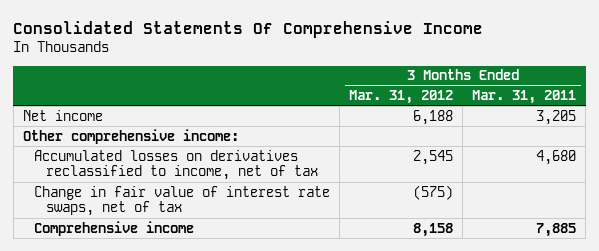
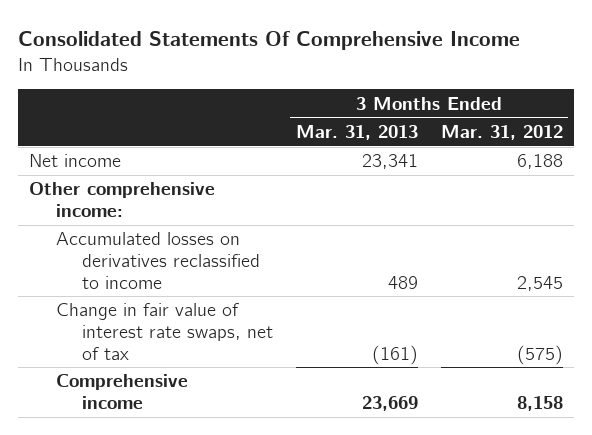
[472,90,577,105] Mar. 31, 2011 -> none
none -> [296,124,419,140] Mar. 31, 2013
[34,149,319,181] Accumulated losses on derivatives reclassified to income, net of tax -> [55,232,261,289] Accumulated losses on derivatives reclassified to income

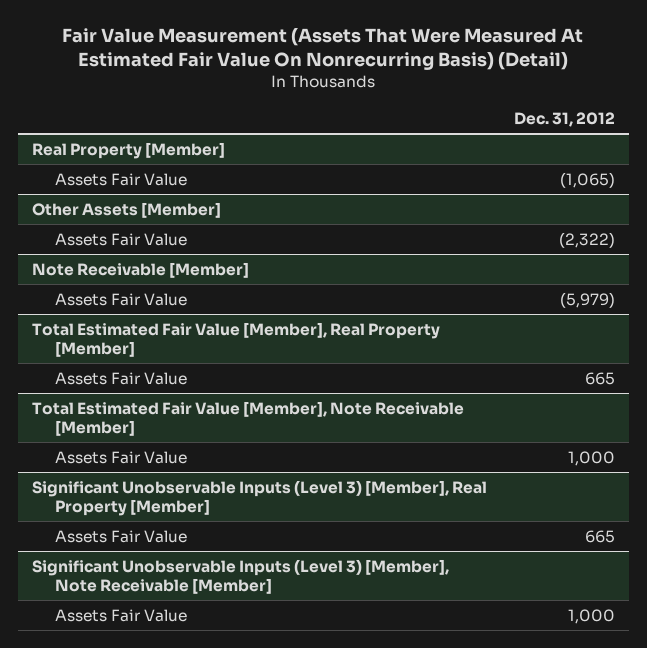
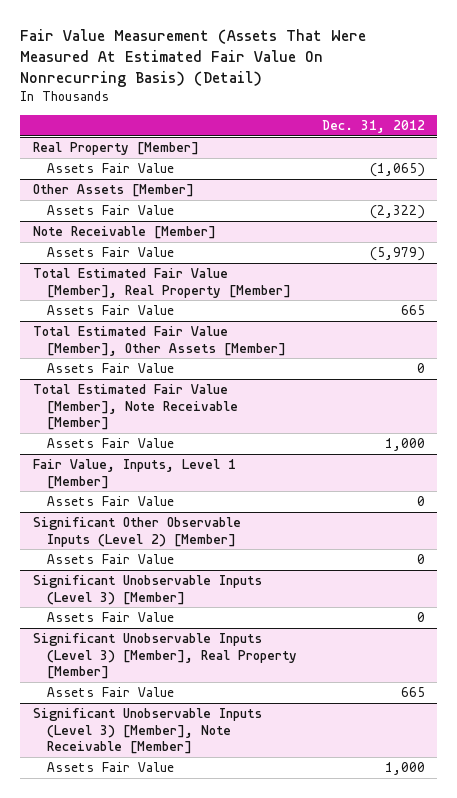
none -> [32,326,286,356] Total Estimated Fair Value [Member], Other Assets [Member]
none -> [46,363,174,374] Assets Fair Value
none -> [32,459,236,489] Fair Value, Inputs, Level 1 [Member]
none -> [46,496,174,507] Assets Fair Value
none -> [32,517,241,547] Significant Other Observable Inputs (Level 2) [Member]
none -> [46,554,174,565] Assets Fair Value
none -> [32,575,262,605] Significant Unobservable Inputs (Level 3) [Member]
none -> [46,612,174,623] Assets Fair Value

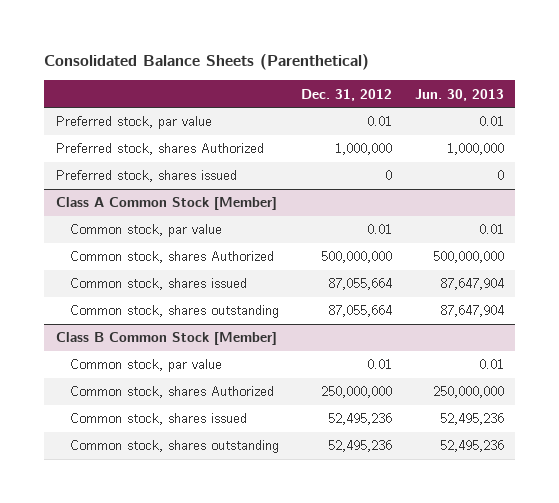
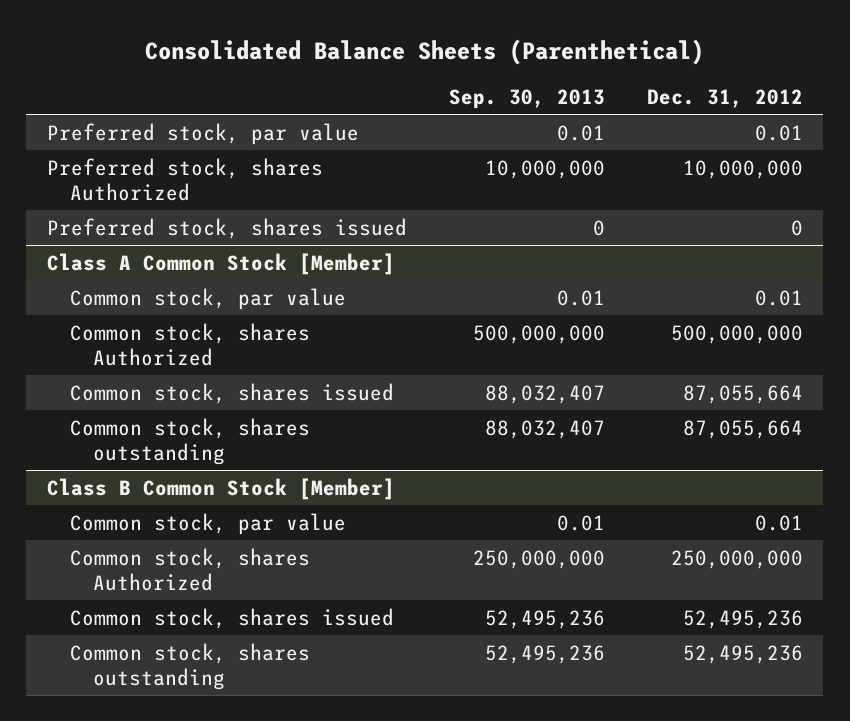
[414,88,504,101] Jun. 30, 2013 -> none
none -> [448,88,605,109] Sep. 30, 2013
[335,143,393,156] 1,000,000 -> [682,159,803,179] 10,000,000

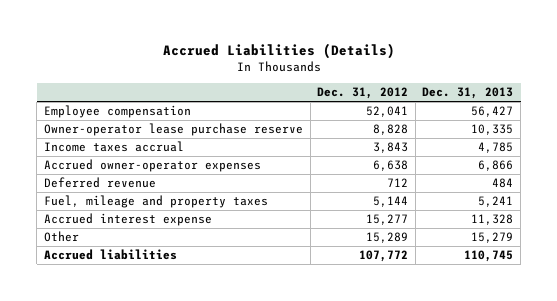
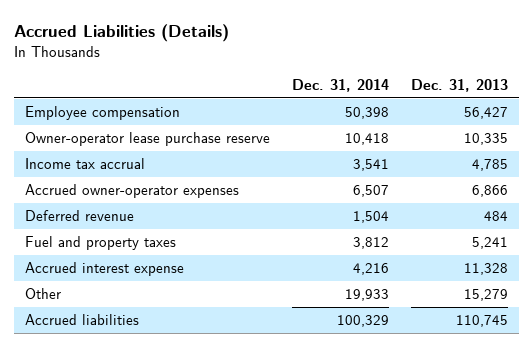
[317,87,409,100] Dec. 31, 2012 -> none
none -> [291,78,389,92] Dec. 31, 2014
[43,141,184,153] Income taxes accrual -> [24,158,145,170] Income tax accrual
[43,195,268,209] Fuel, mileage and property taxes -> [24,236,176,251] Fuel and property taxes

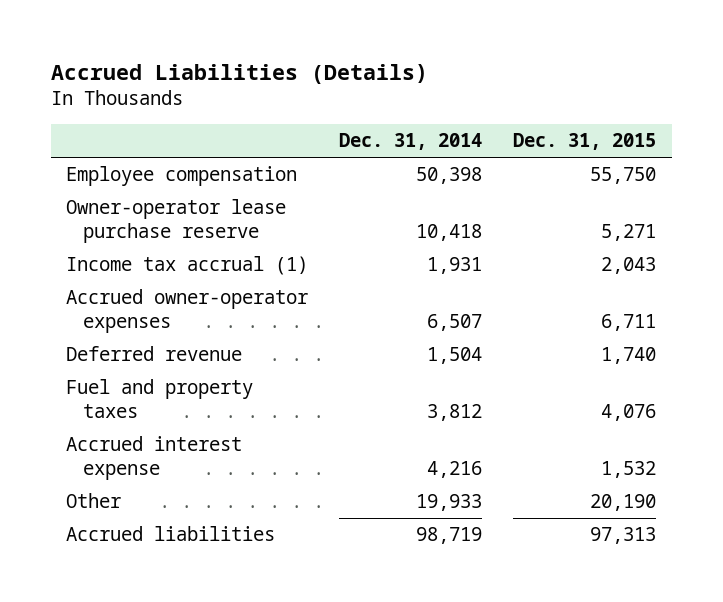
[410,78,508,92] Dec. 31, 2013 -> none
none -> [513,133,657,151] Dec. 31, 2015
[24,158,145,170] Income tax accrual -> [66,256,309,276] Income tax accrual (1)
[352,159,389,172] 3,541 -> [427,257,483,275] 1,931
[336,315,389,328] 100,329 -> [416,527,483,545] 98,719

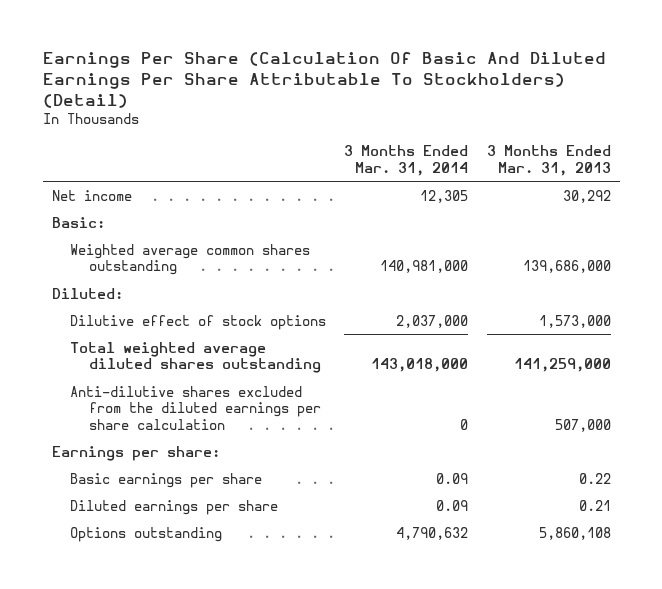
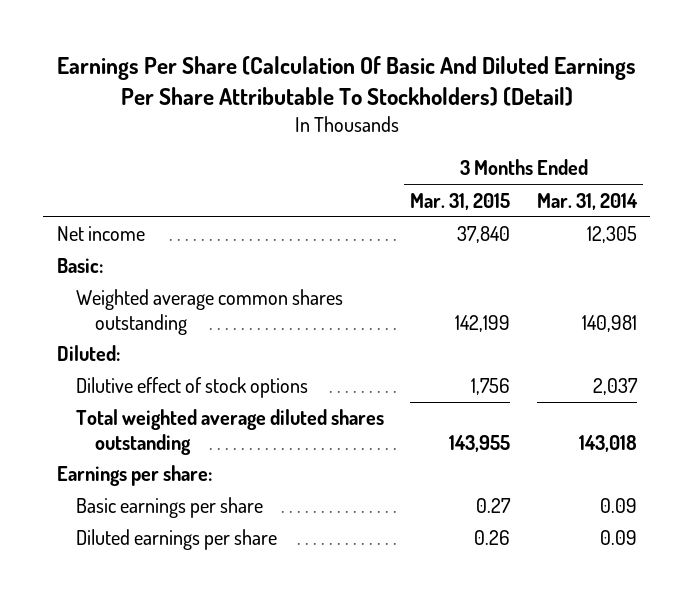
[486,145,611,176] 3 Months Ended Mar. 31, 2013 -> none
none -> [410,192,511,210] Mar. 31, 2015
[380,260,469,274] 140,981,000 -> [581,314,637,332] 140,981
[70,385,321,430] Anti-dilutive shares excluded from the diluted earnings per share calculation -> none
[396,314,469,328] 2,037,000 -> [592,378,638,396] 2,037
[371,358,469,373] 143,018,000 -> [578,434,637,452] 143,018
[70,526,223,542] Options outstanding -> none

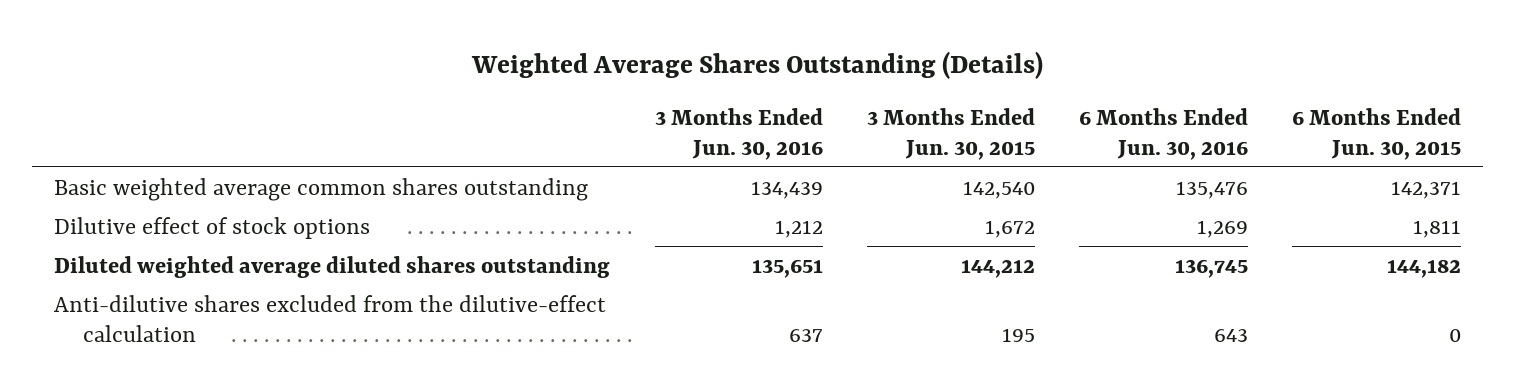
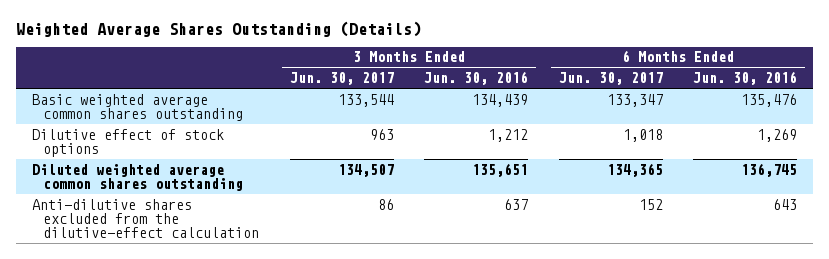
[866,108,1035,161] 3 Months Ended Jun. 30, 2015 -> none
[1292,108,1462,161] 6 Months Ended Jun. 30, 2015 -> none
none -> [289,72,394,86] Jun. 30, 2017
none -> [558,72,663,86] Jun. 30, 2017
[54,255,611,278] Diluted weighted average diluted shares outstanding -> [31,163,243,191] Diluted weighted average common shares outstanding

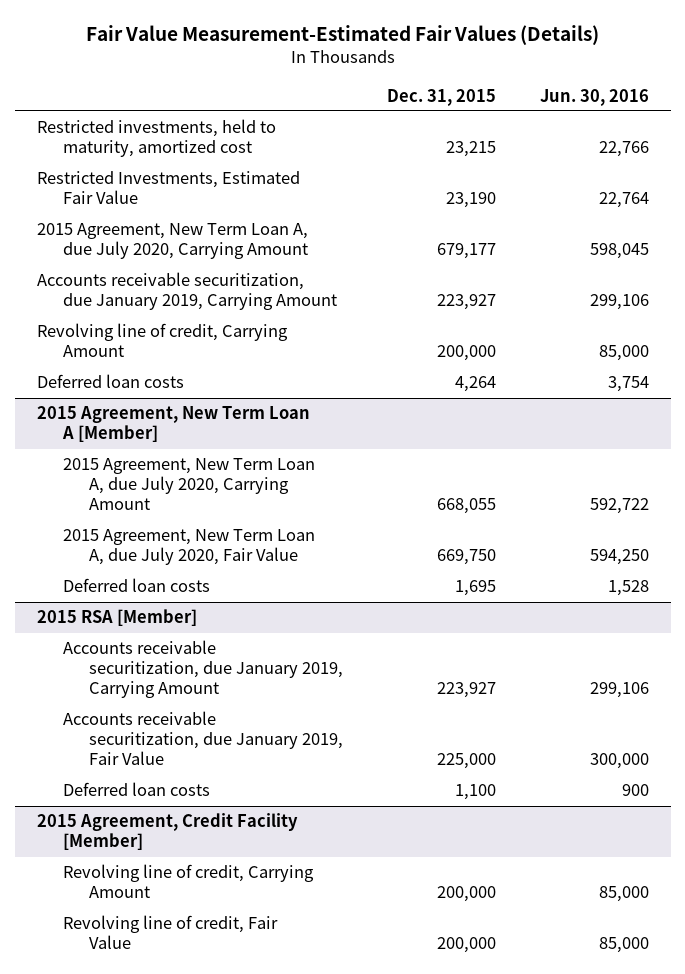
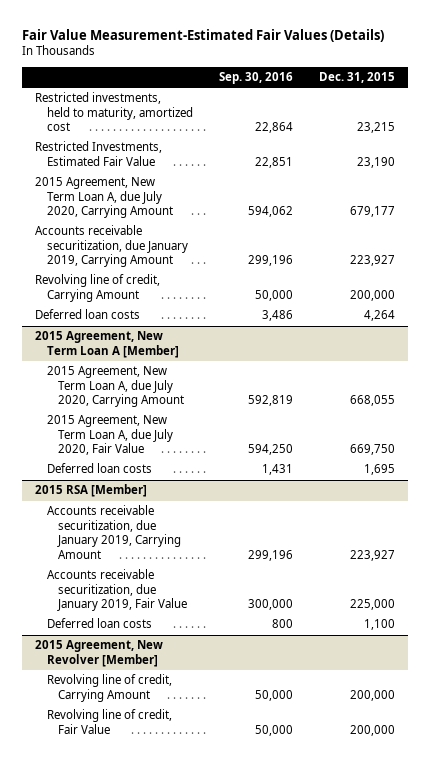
[539,88,649,106] Jun. 30, 2016 -> none
none -> [218,71,293,84] Sep. 30, 2016
[36,813,298,851] 2015 Agreement, Credit Facility [Member] -> [35,640,164,667] 2015 Agreement, New Revolver [Member]

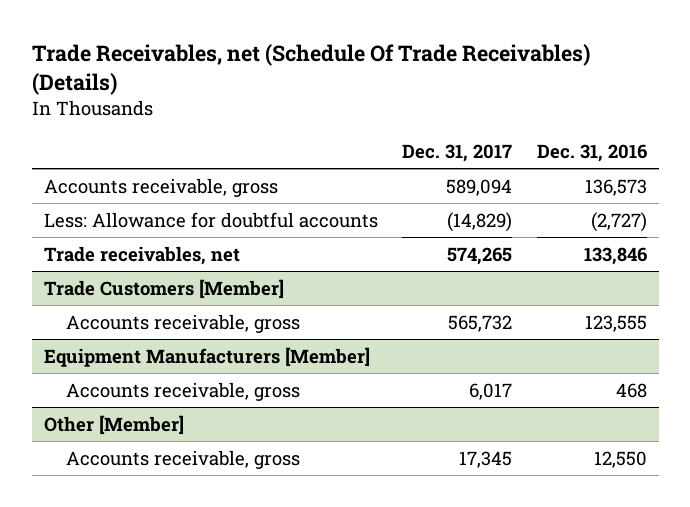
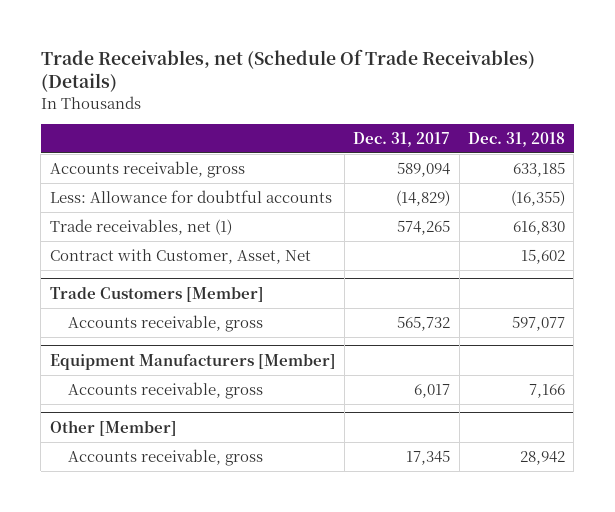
[536,143,647,162] Dec. 31, 2016 -> none
none -> [468,131,566,147] Dec. 31, 2018
[43,245,240,265] Trade receivables, net -> [49,218,232,235] Trade receivables, net (1)
none -> [49,248,311,264] Contract with Customer, Asset, Net

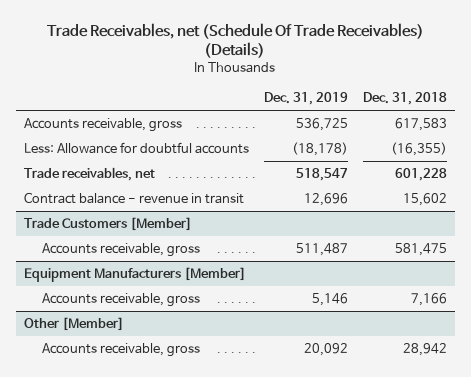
[353,131,451,147] Dec. 31, 2017 -> none
none -> [263,92,348,106] Dec. 31, 2019
[513,161,566,177] 633,185 -> [395,118,448,132] 617,583
[49,218,232,235] Trade receivables, net (1) -> [23,167,155,182] Trade receivables, net
[513,220,566,235] 616,830 -> [395,168,448,182] 601,228
[49,248,311,264] Contract with Customer, Asset, Net -> [23,192,244,205] Contract balance - revenue in transit
[512,315,566,331] 597,077 -> [395,243,448,257] 581,475

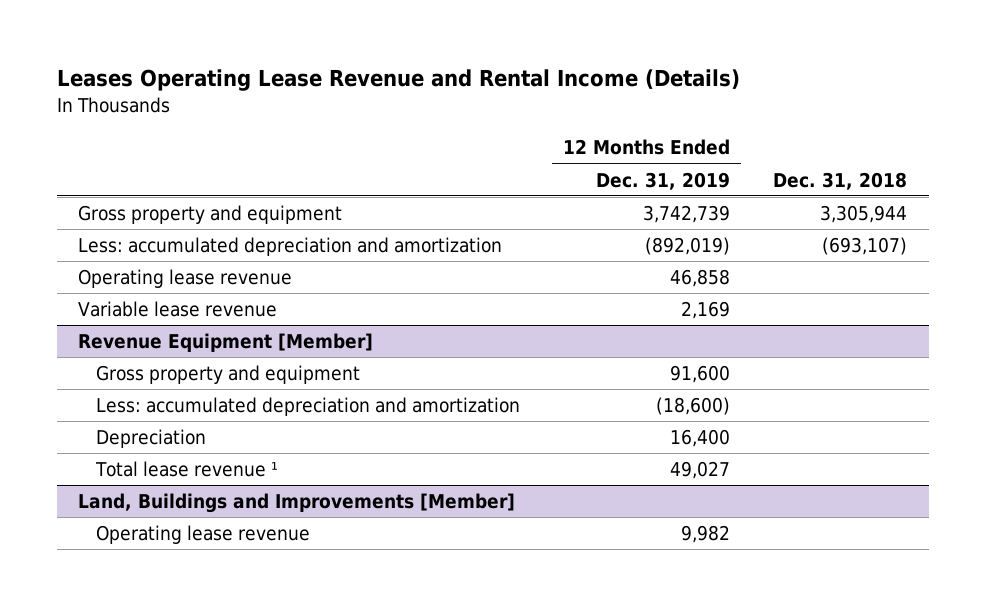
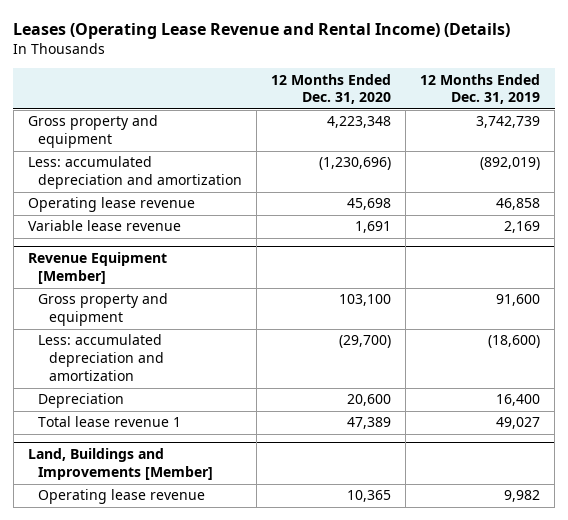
[56,69,740,92] Leases Operating Lease Revenue and Rental Income (Details) -> [13,23,511,40] Leases (Operating Lease Revenue and Rental Income) (Details)
[773,171,908,190] Dec. 31, 2018 -> none
none -> [271,73,392,105] 12 Months Ended Dec. 31, 2020
[94,461,278,478] Total lease revenue ¹ -> [38,416,182,428] Total lease revenue 1

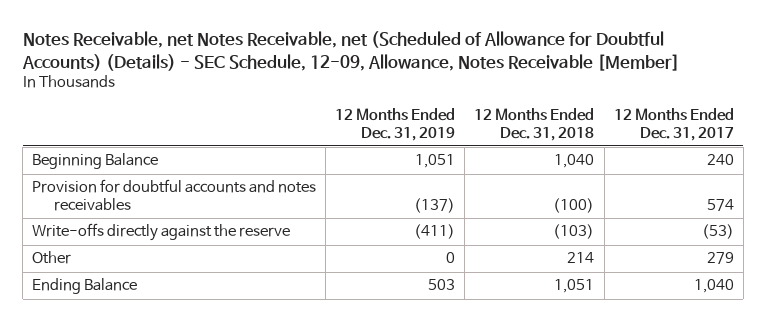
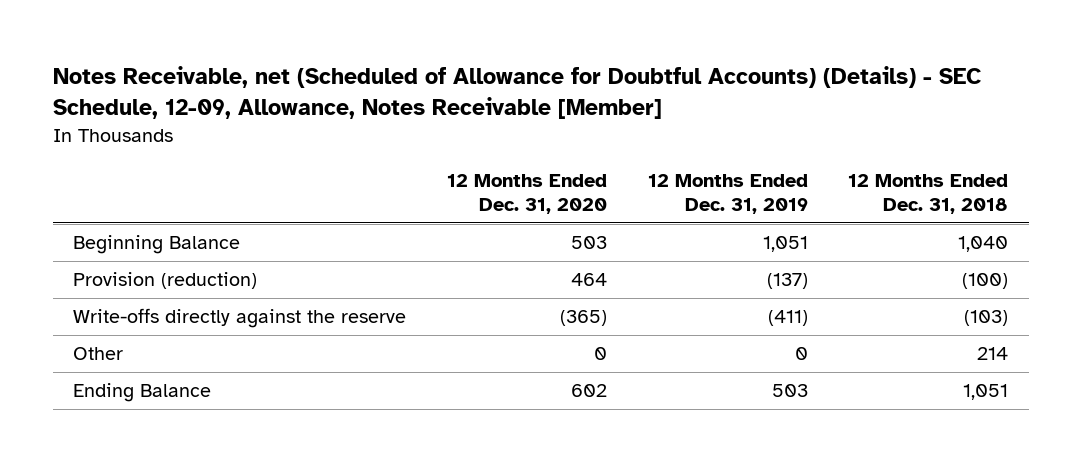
[21,31,680,71] Notes Receivable, net Notes Receivable, net (Scheduled of Allowance for Doubtful Accounts) (Details) - SEC Schedule, 12-09, Allowance, Notes Receivable [Member] -> [53,65,982,119] Notes Receivable, net (Scheduled of Allowance for Doubtful Accounts) (Details) - SEC Schedule, 12-09, Allowance, Notes Receivable [Member]
[613,107,734,141] 12 Months Ended Dec. 31, 2017 -> none
none -> [447,173,608,215] 12 Months Ended Dec. 31, 2020
[32,179,317,212] Provision for doubtful accounts and notes receivables -> [73,272,258,290] Provision (reduction)

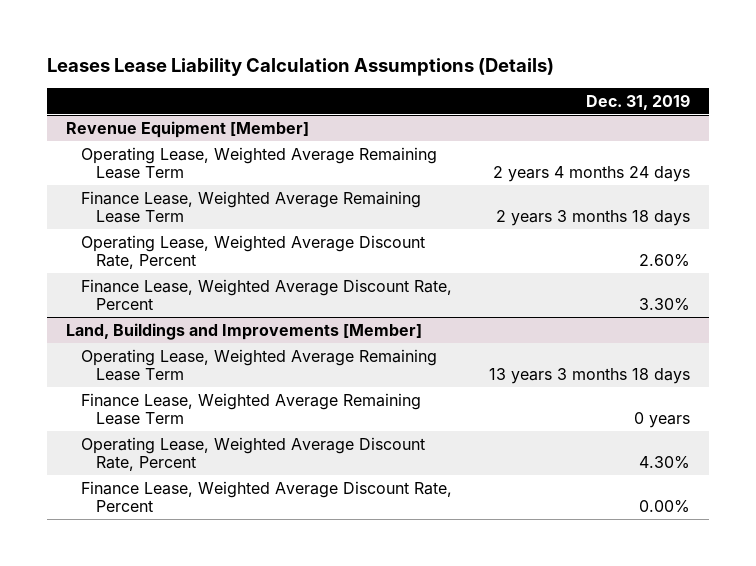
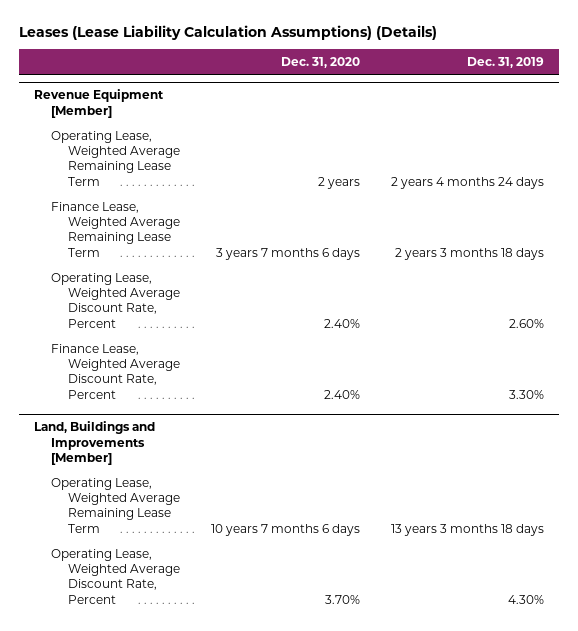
[46,57,554,76] Leases Lease Liability Calculation Assumptions (Details) -> [18,25,437,41] Leases (Lease Liability Calculation Assumptions) (Details)
none -> [280,56,360,68] Dec. 31, 2020
[80,392,421,426] Finance Lease, Weighted Average Remaining Lease Term -> none
[80,480,452,513] Finance Lease, Weighted Average Discount Rate, Percent -> none

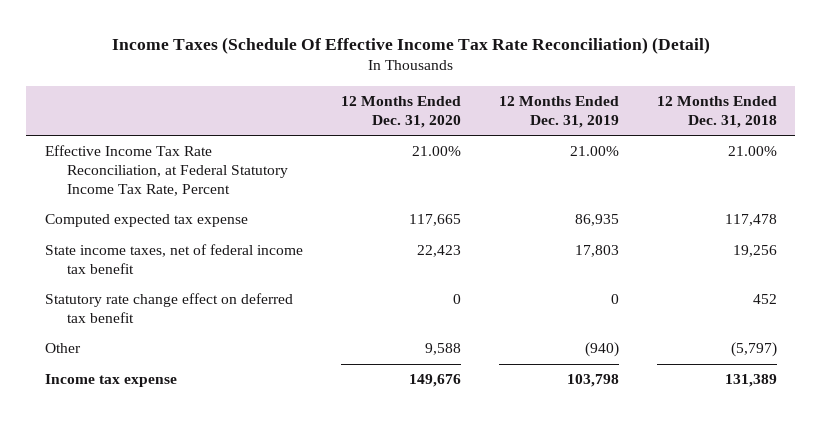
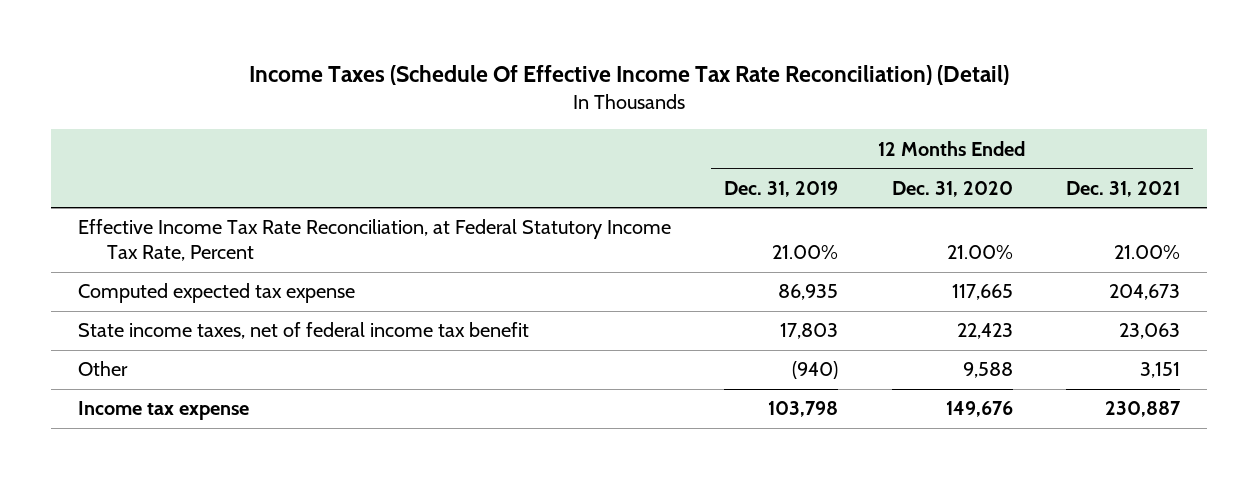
[656,96,777,128] 12 Months Ended Dec. 31, 2018 -> none
none -> [1065,180,1180,197] Dec. 31, 2021
[44,293,293,324] Statutory rate change effect on deferred tax benefit -> none

